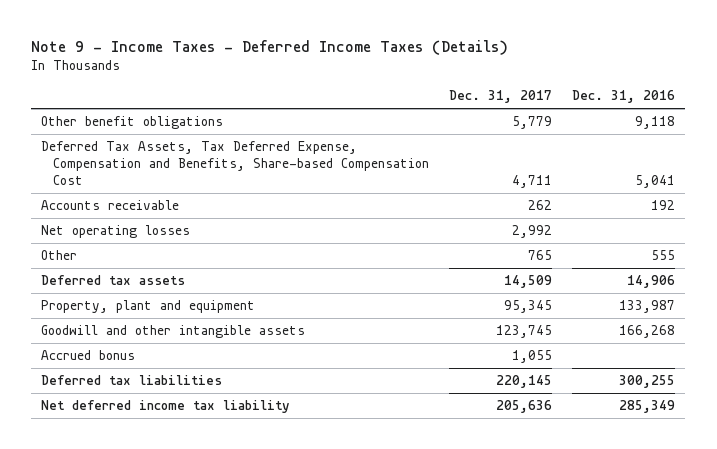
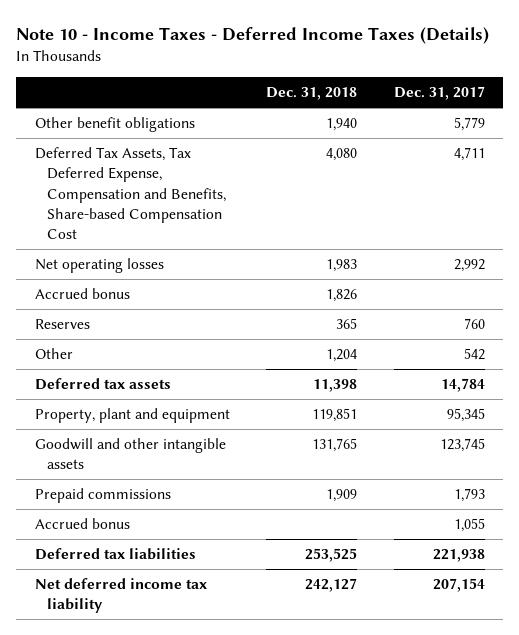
[31,40,509,56] Note 9 - Income Taxes - Deferred Income Taxes (Details) -> [16,27,490,45] Note 10 - Income Taxes - Deferred Income Taxes (Details)
[572,90,676,104] Dec. 31, 2016 -> none
none -> [266,87,358,101] Dec. 31, 2018
[41,199,180,210] Accounts receivable -> none
none -> [34,288,130,300] Accrued bonus
none -> [34,319,90,330] Reserves
[527,249,552,260] 765 -> [463,348,485,361] 542
[503,274,552,288] 14,509 -> [440,378,485,393] 14,784
none -> [34,488,171,504] Prepaid commissions
[495,374,552,388] 220,145 -> [432,549,485,563] 221,938
[495,399,552,413] 205,636 -> [432,578,485,593] 207,154

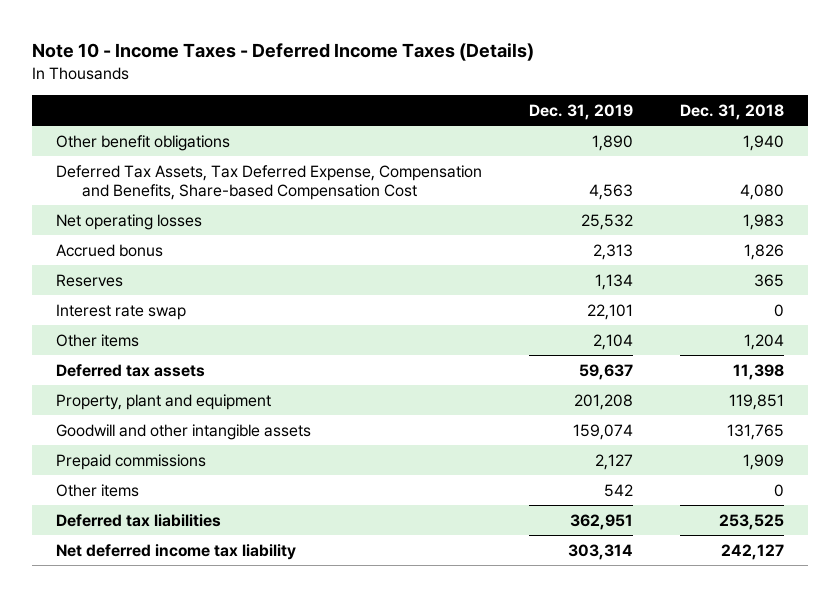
[393,86,485,101] Dec. 31, 2017 -> none
none -> [529,104,634,121] Dec. 31, 2019
none -> [55,303,186,320] Interest rate swap
[34,348,73,360] Other -> [55,333,139,347] Other items
[34,518,130,530] Accrued bonus -> none
none -> [55,483,139,497] Other items

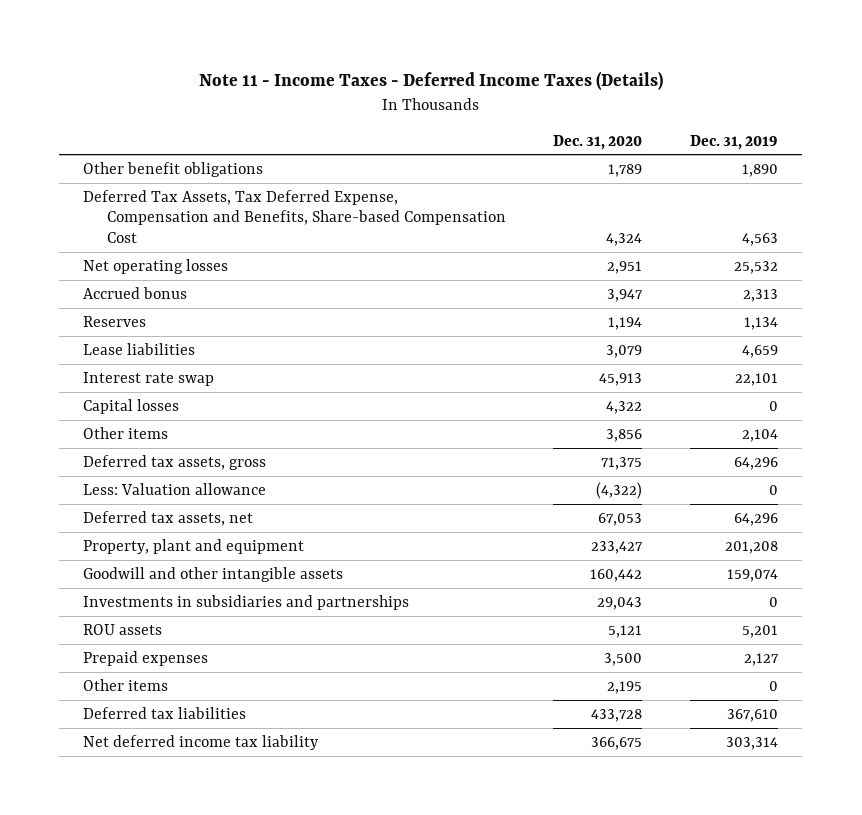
[32,43,535,62] Note 10 - Income Taxes - Deferred Income Taxes (Details) -> [198,71,663,91] Note 11 - Income Taxes - Deferred Income Taxes (Details)
[680,104,785,121] Dec. 31, 2018 -> none
none -> [553,134,643,150] Dec. 31, 2020
none -> [83,342,196,355] Lease liabilities
none -> [83,398,180,414] Capital losses
none -> [83,454,267,470] Deferred tax assets, gross
none -> [83,482,267,495] Less: Valuation allowance
[55,363,205,377] Deferred tax assets -> [83,510,254,526] Deferred tax assets, net
[579,363,634,380] 59,637 -> [734,512,779,526] 64,296
none -> [83,594,410,610] Investments in subsidiaries and partnerships
none -> [83,623,163,635] ROU assets
[55,453,206,470] Prepaid commissions -> [83,650,209,666] Prepaid expenses
[604,483,634,497] 542 -> [769,680,779,691] 0
[570,513,634,530] 362,951 -> [727,708,779,722] 367,610

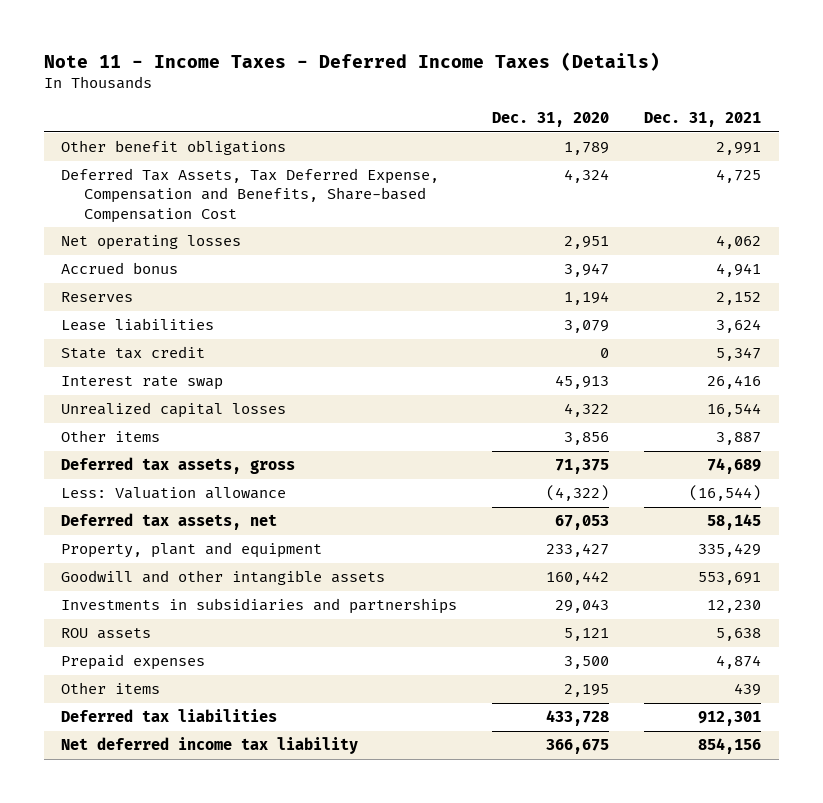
[690,134,779,150] Dec. 31, 2019 -> none
none -> [644,111,762,127] Dec. 31, 2021
none -> [61,346,206,360] State tax credit
[83,398,180,414] Capital losses -> [61,402,287,419] Unrealized capital losses

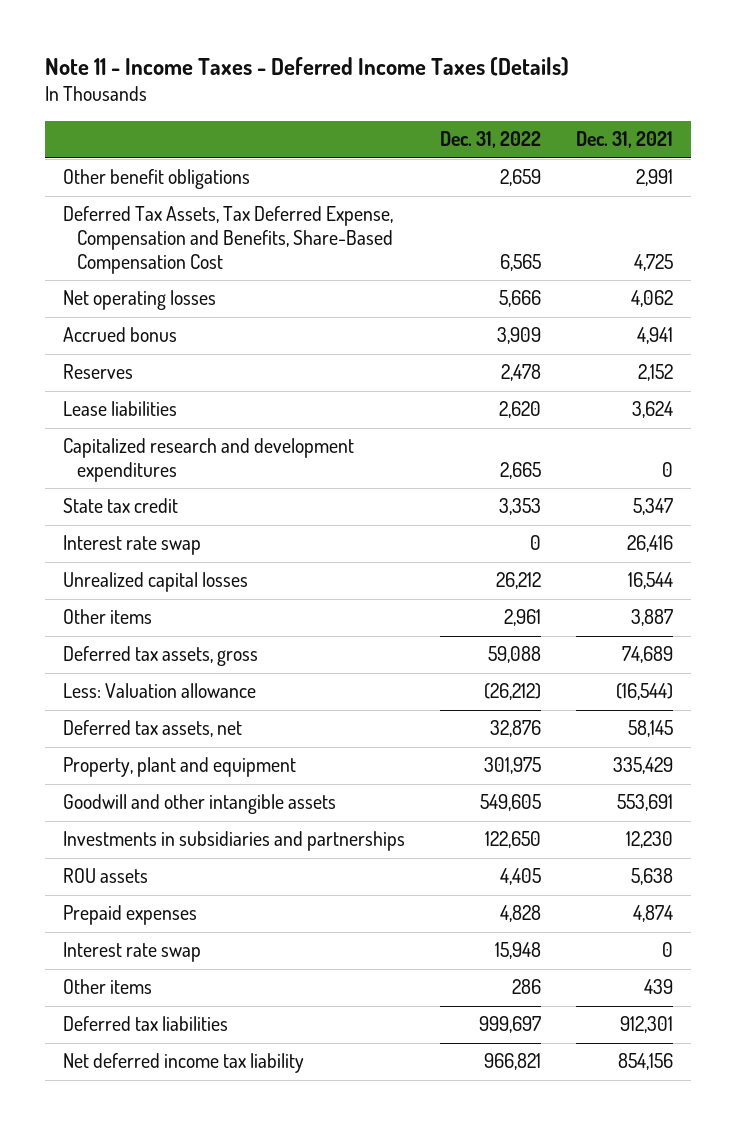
[492,111,610,127] Dec. 31, 2020 -> none
none -> [439,131,541,149] Dec. 31, 2022
[61,168,440,223] Deferred Tax Assets, Tax Deferred Expense, Compensation and Benefits, Share-based Compensation Cost -> [62,206,394,274] Deferred Tax Assets, Tax Deferred Expense, Compensation and Benefits, Share-Based Compensation Cost
none -> [62,438,354,483] Capitalized research and development expenditures
none -> [62,942,201,963] Interest rate swap

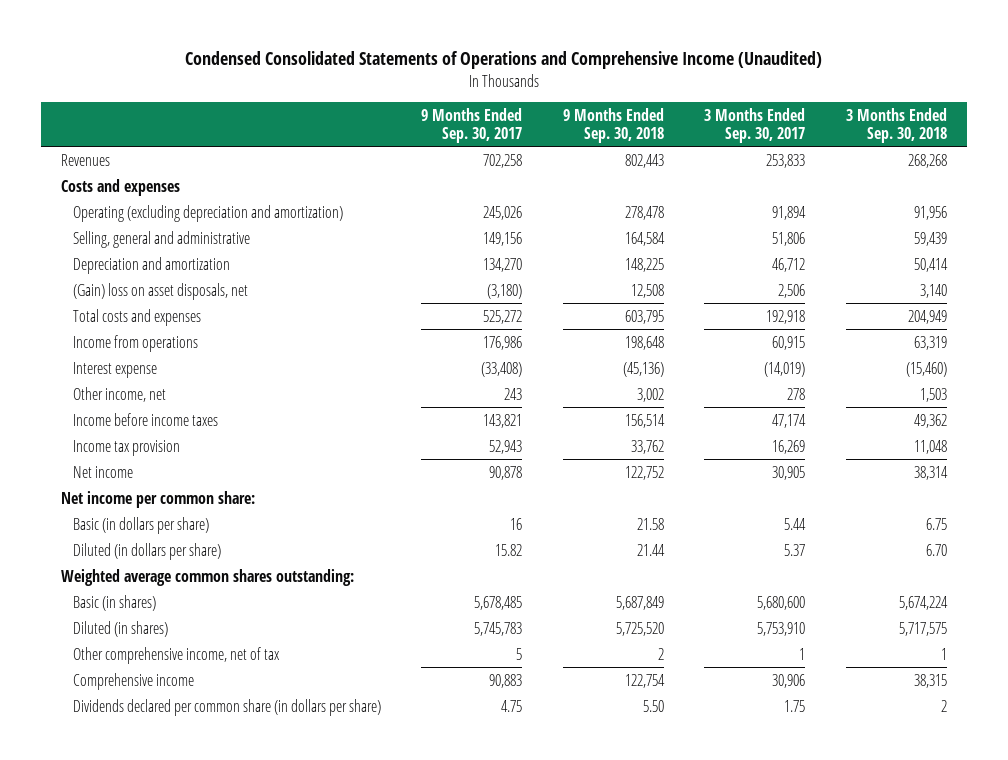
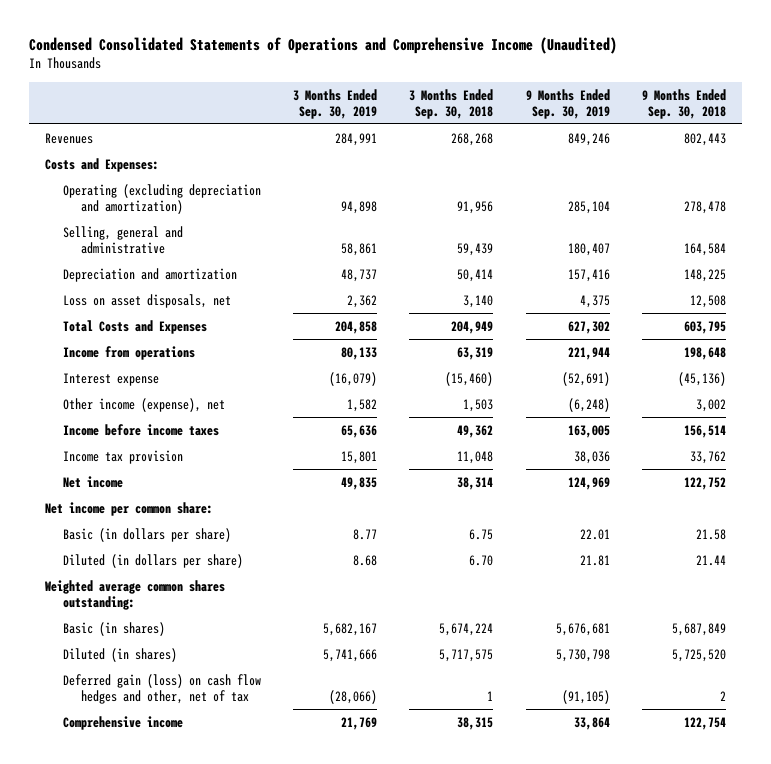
[421,107,523,143] 9 Months Ended Sep. 30, 2017 -> none
[704,107,806,143] 3 Months Ended Sep. 30, 2017 -> none
none -> [293,88,378,119] 3 Months Ended Sep. 30, 2019
none -> [525,88,610,119] 9 Months Ended Sep. 30, 2019
[61,178,181,196] Costs and expenses -> [45,157,160,172] Costs and Expenses:
[73,282,249,300] (Gain) loss on asset disposals, net -> [62,293,231,308] Loss on asset disposals, net
[73,308,202,326] Total costs and expenses -> [62,319,207,334] Total Costs and Expenses
[73,386,167,402] Other income, net -> [62,397,225,412] Other income (expense), net
[73,646,281,664] Other comprehensive income, net of tax -> none
none -> [62,673,261,704] Deferred gain (loss) on cash flow hedges and other, net of tax
[73,698,382,716] Dividends declared per common share (in dollars per share) -> none

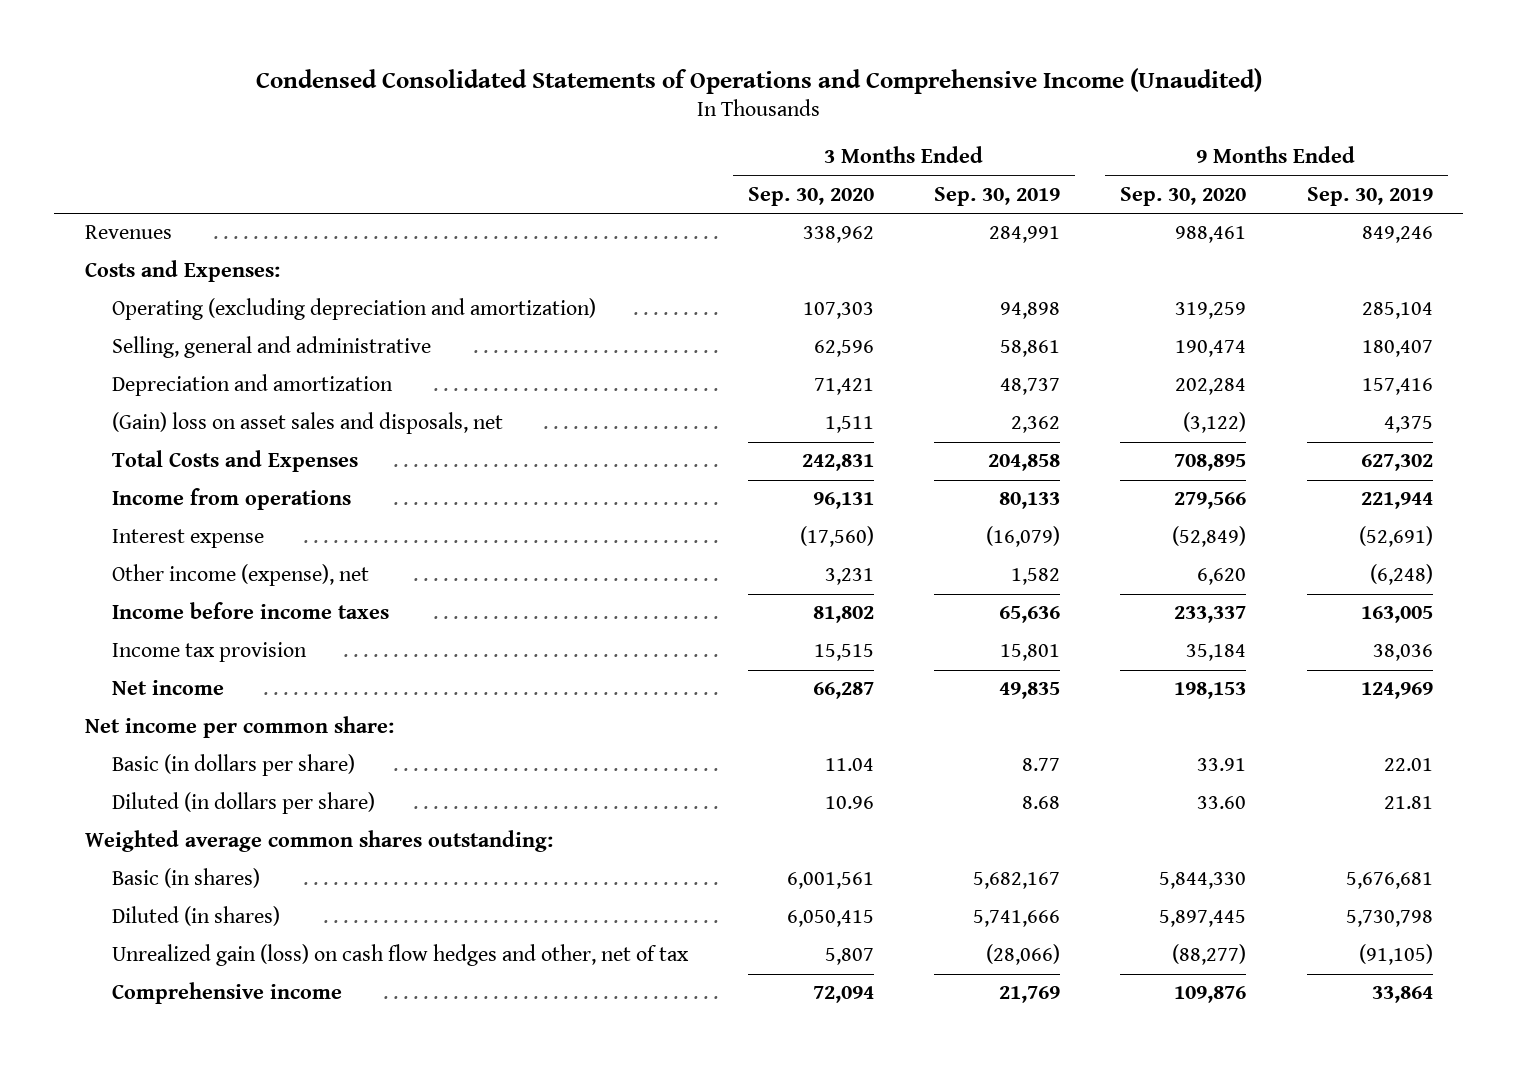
[409,88,494,119] 3 Months Ended Sep. 30, 2018 -> none
[641,88,726,119] 9 Months Ended Sep. 30, 2018 -> none
none -> [747,187,874,207] Sep. 30, 2020
none -> [1120,187,1247,207] Sep. 30, 2020
[62,293,231,308] Loss on asset disposals, net -> [111,412,503,435] (Gain) loss on asset sales and disposals, net
[62,673,261,704] Deferred gain (loss) on cash flow hedges and other, net of tax -> [111,944,689,967] Unrealized gain (loss) on cash flow hedges and other, net of tax

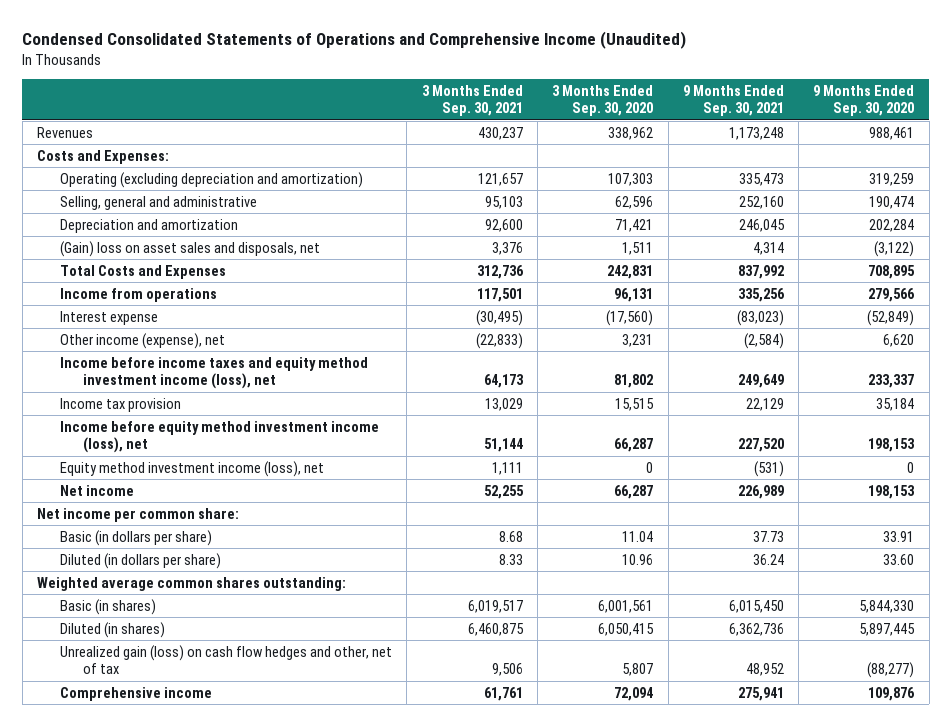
[934,187,1061,207] Sep. 30, 2019 -> none
[1306,187,1433,207] Sep. 30, 2019 -> none
none -> [421,84,523,117] 3 Months Ended Sep. 30, 2021
none -> [682,84,784,117] 9 Months Ended Sep. 30, 2021
[111,602,389,620] Income before income taxes -> [60,356,369,390] Income before income taxes and equity method investment income (loss), net
none -> [60,420,380,454] Income before equity method investment income (loss), net
none -> [60,460,325,477] Equity method investment income (loss), net

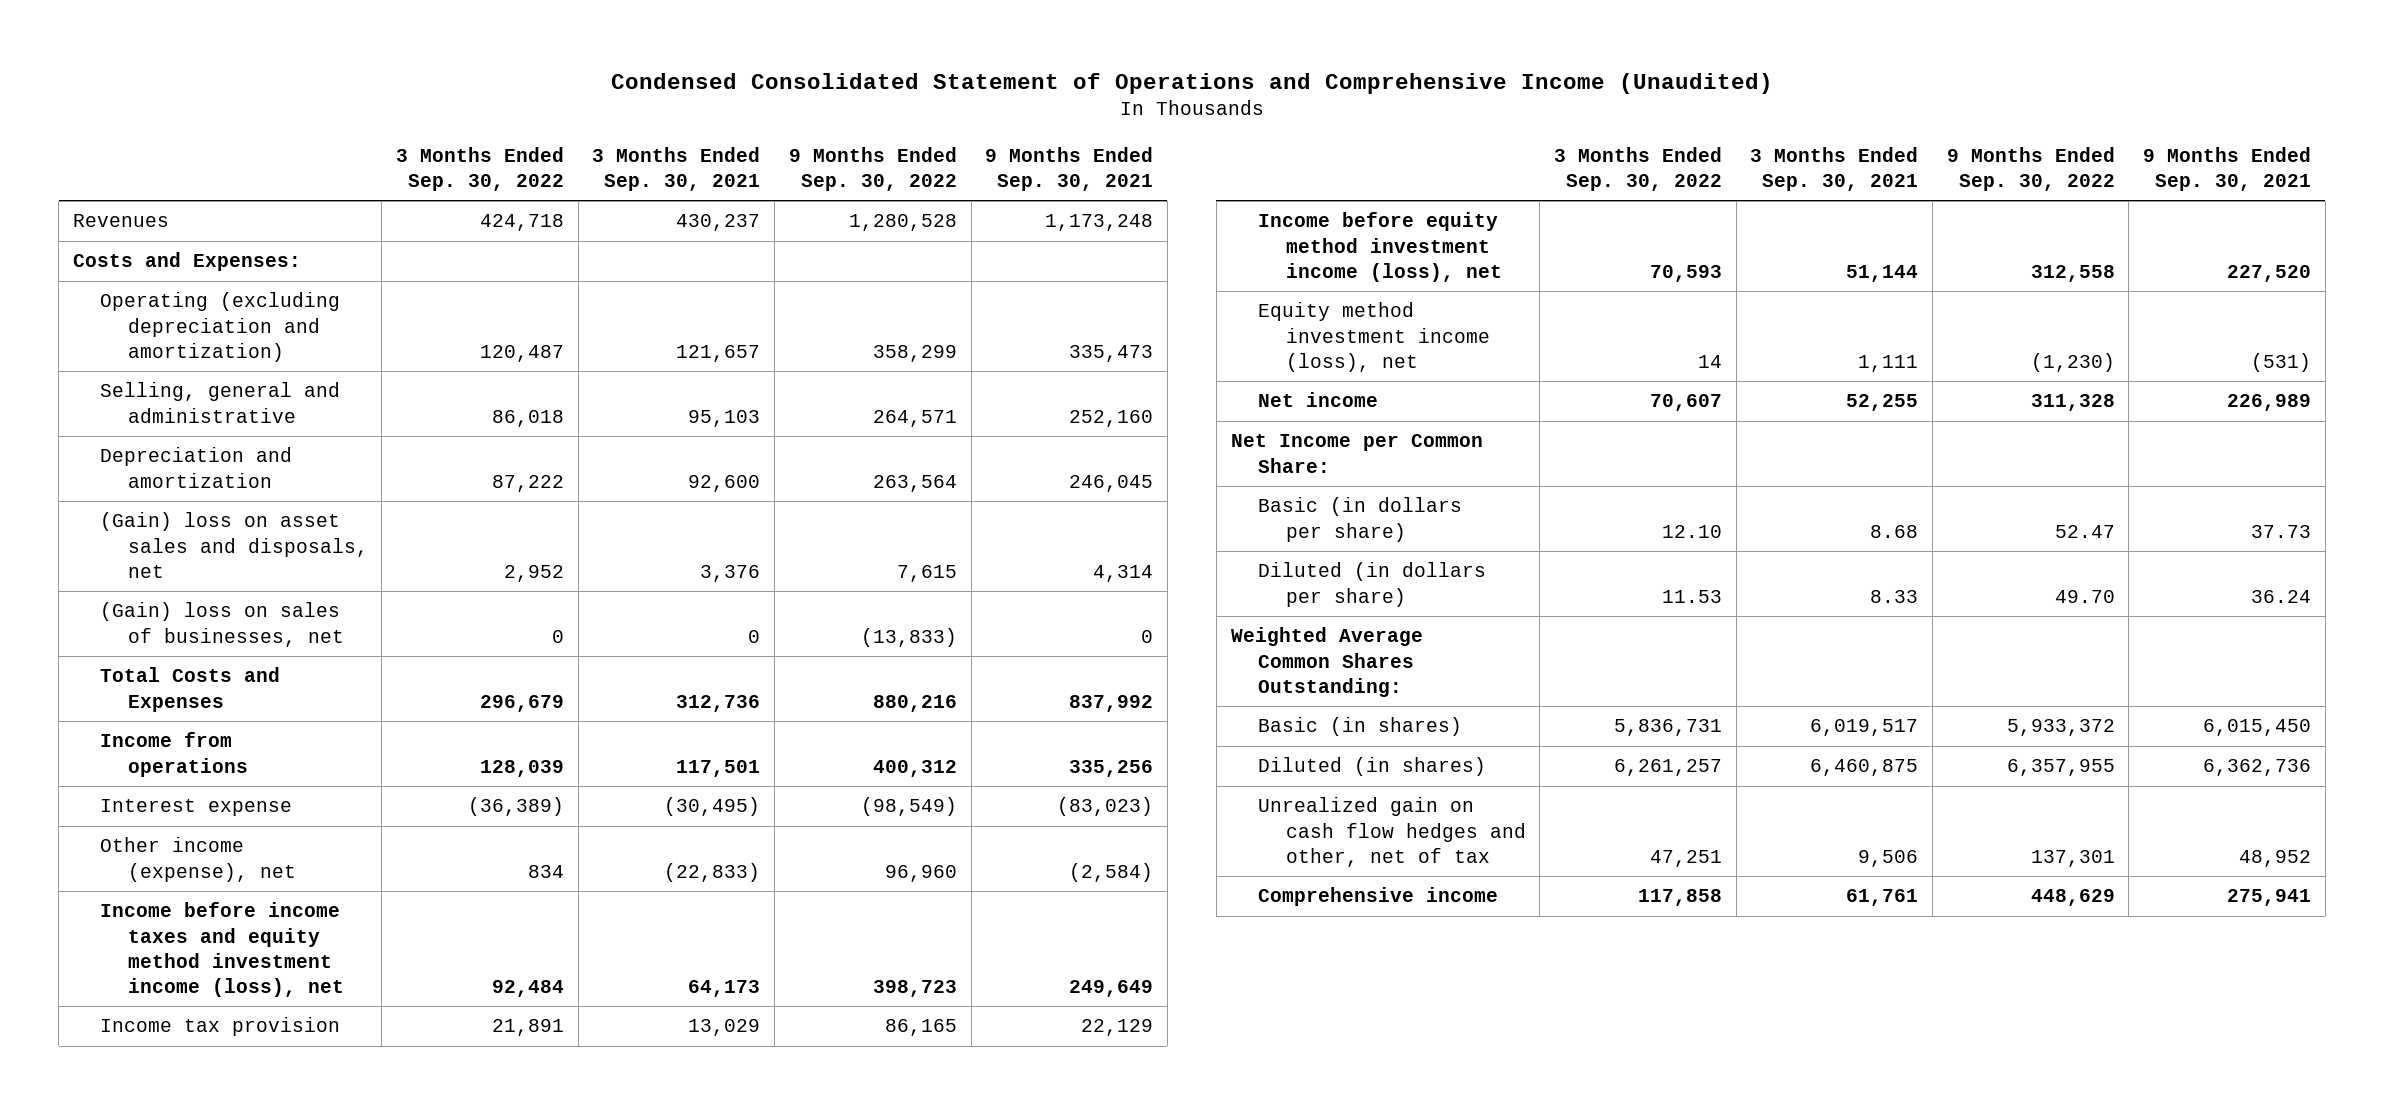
[22,30,687,49] Condensed Consolidated Statements of Operations and Comprehensive Income (Unaudited) -> [610,73,1773,95] Condensed Consolidated Statement of Operations and Comprehensive Income (Unaudited)
[552,84,654,117] 3 Months Ended Sep. 30, 2020 -> none
[813,84,915,117] 9 Months Ended Sep. 30, 2020 -> none
none -> [396,146,565,191] 3 Months Ended Sep. 30, 2022
none -> [788,146,957,191] 9 Months Ended Sep. 30, 2022
none -> [100,602,344,647] (Gain) loss on sales of businesses, net
[36,507,239,522] Net income per common share: -> [1230,434,1483,473] Net Income per Common Share:
[36,576,346,591] Weighted average common shares outstanding: -> [1230,627,1423,697] Weighted Average Common Shares Outstanding:
[60,644,393,675] Unrealized gain (loss) on cash flow hedges and other, net of tax -> [1258,797,1526,867] Unrealized gain on cash flow hedges and other, net of tax

